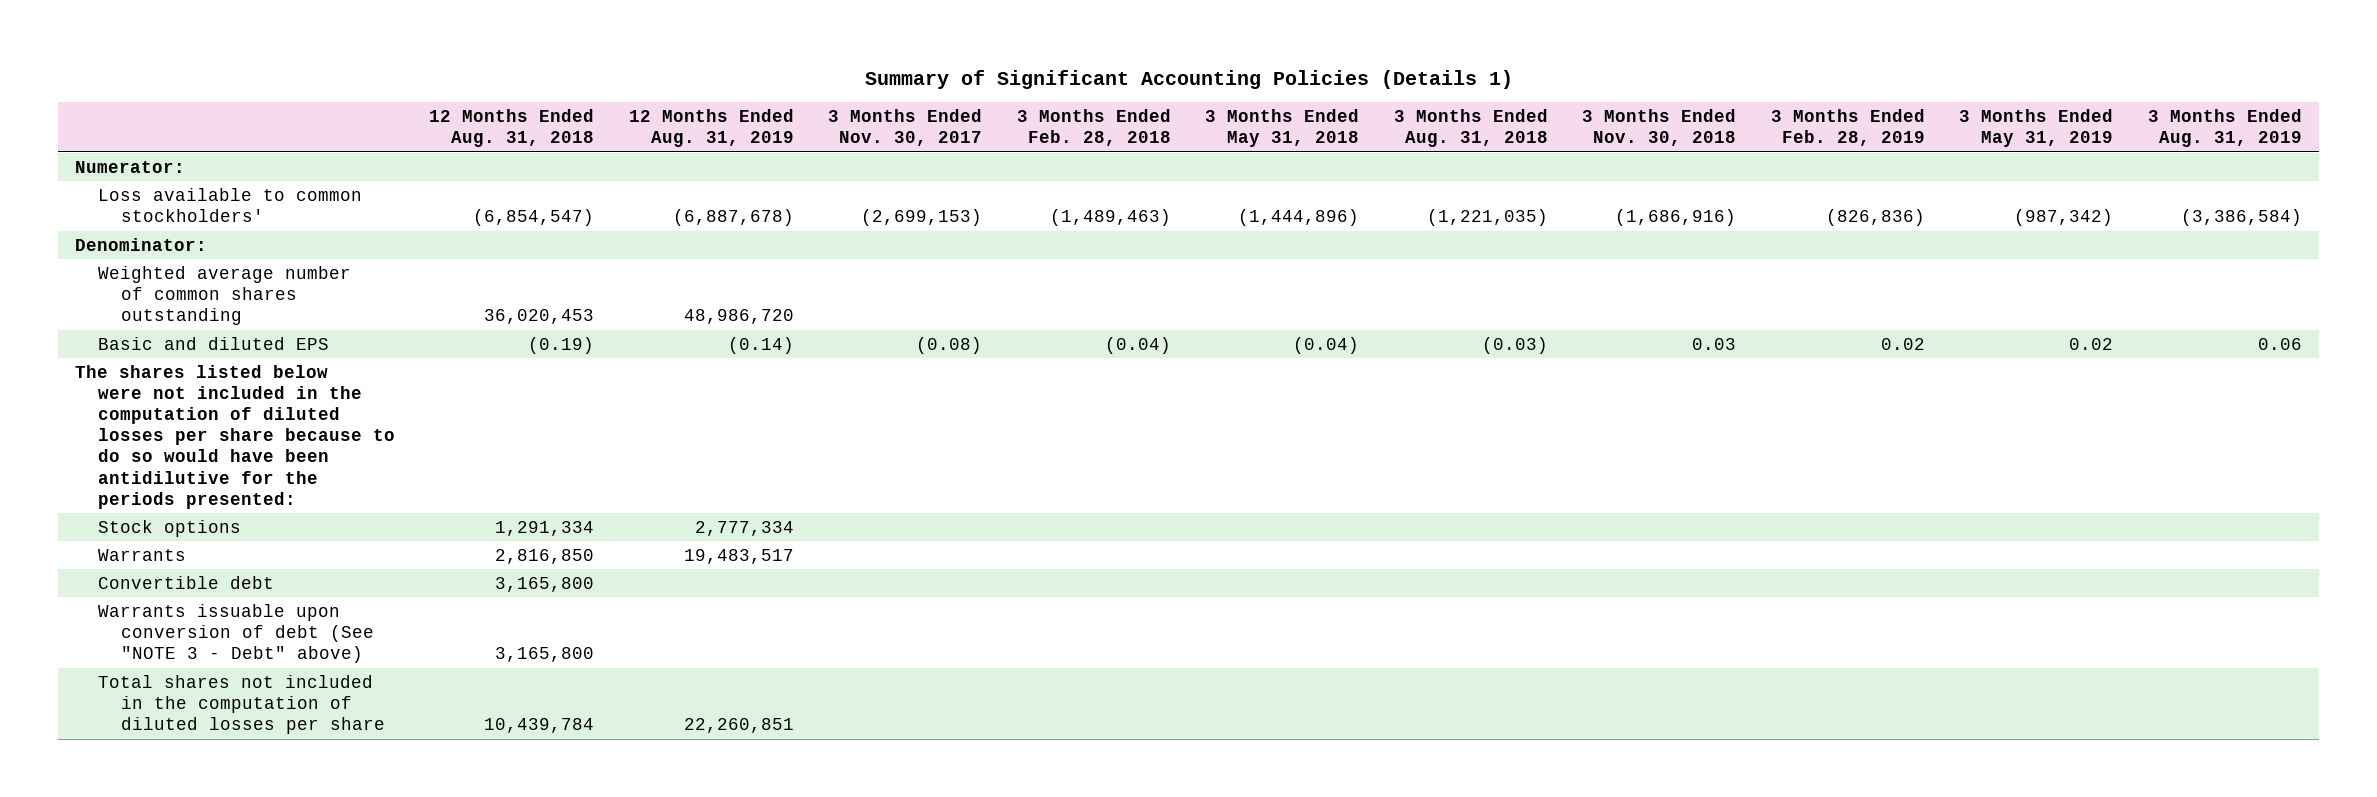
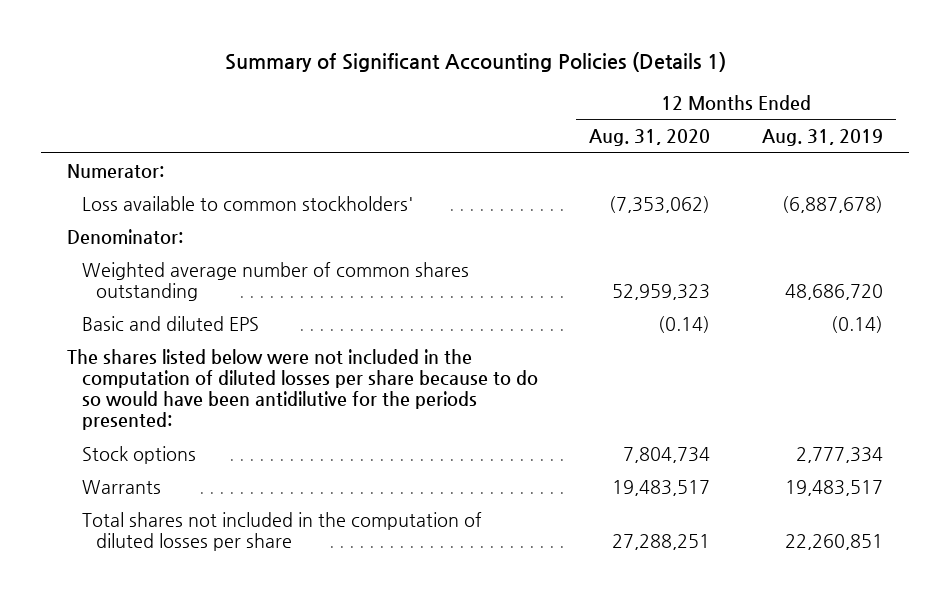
[429,109,595,148] 12 Months Ended Aug. 31, 2018 -> none
[828,109,983,147] 3 Months Ended Nov. 30, 2017 -> none
[1016,109,1171,147] 3 Months Ended Feb. 28, 2018 -> none
[1205,109,1360,148] 3 Months Ended May 31, 2018 -> none
[1393,109,1548,148] 3 Months Ended Aug. 31, 2018 -> none
[1582,109,1737,147] 3 Months Ended Nov. 30, 2018 -> none
[1770,109,1925,147] 3 Months Ended Feb. 28, 2019 -> none
[1959,109,2114,148] 3 Months Ended May 31, 2019 -> none
[2148,109,2303,148] 3 Months Ended Aug. 31, 2019 -> none
none -> [589,129,711,147] Aug. 31, 2020
[683,309,794,325] 48,986,720 -> [784,283,883,300] 48,686,720
[97,575,274,589] Convertible debt -> none
[97,603,374,664] Warrants issuable upon conversion of debt (See "NOTE 3 - Debt" above) -> none

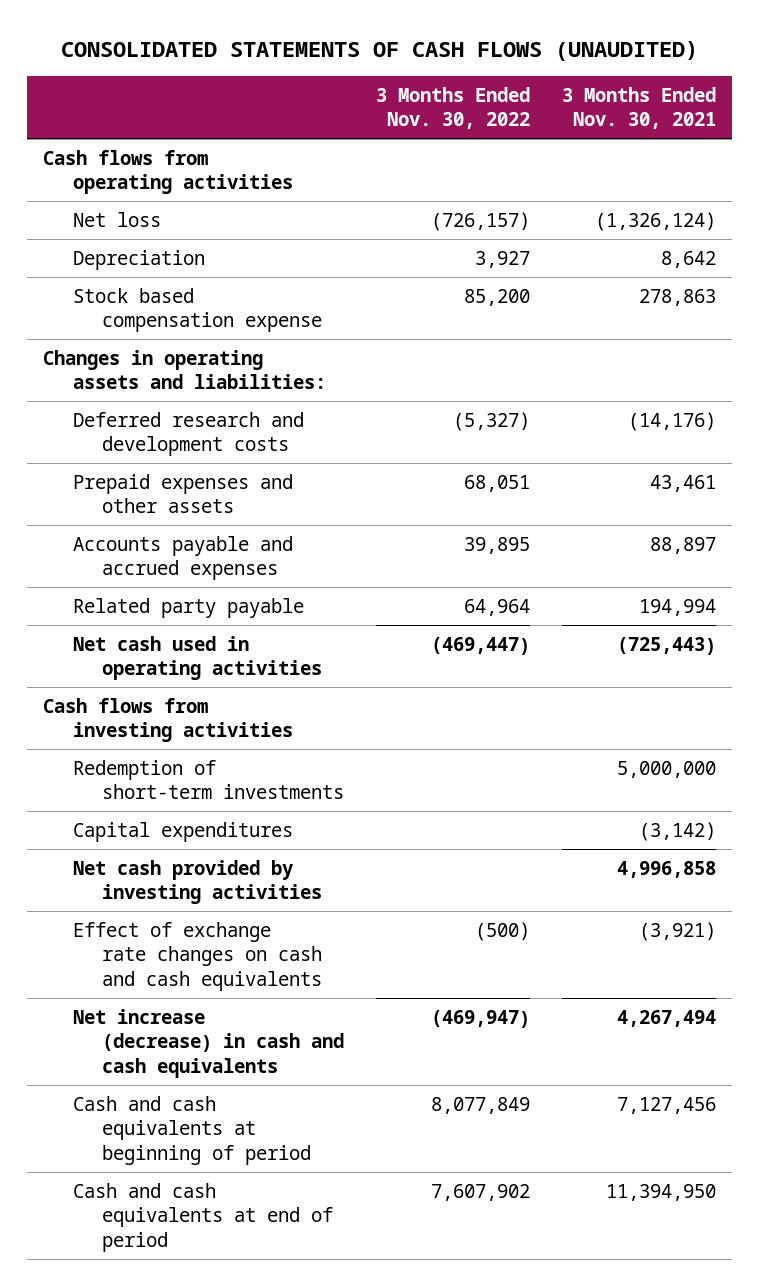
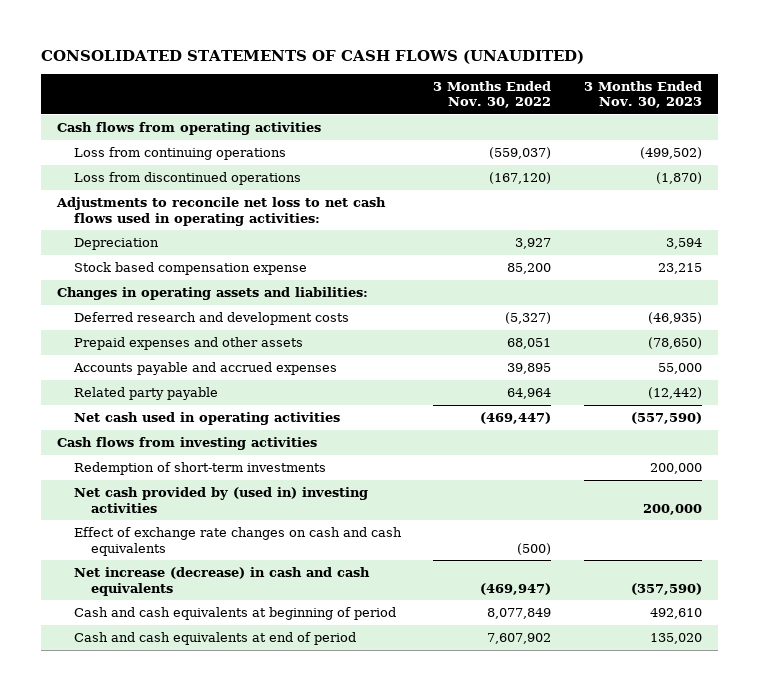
[562,86,717,129] 3 Months Ended Nov. 30, 2021 -> none
none -> [584,80,703,109] 3 Months Ended Nov. 30, 2023
[72,211,161,227] Net loss -> none
none -> [73,147,286,161] Loss from continuing operations
none -> [73,172,301,186] Loss from discontinued operations
none -> [55,197,386,226] Adjustments to reconcile net loss to net cash flows used in operating activities:
[72,821,293,842] Capital expenditures -> none
[72,859,323,905] Net cash provided by investing activities -> [73,487,368,513] Net cash provided by (used in) investing activities

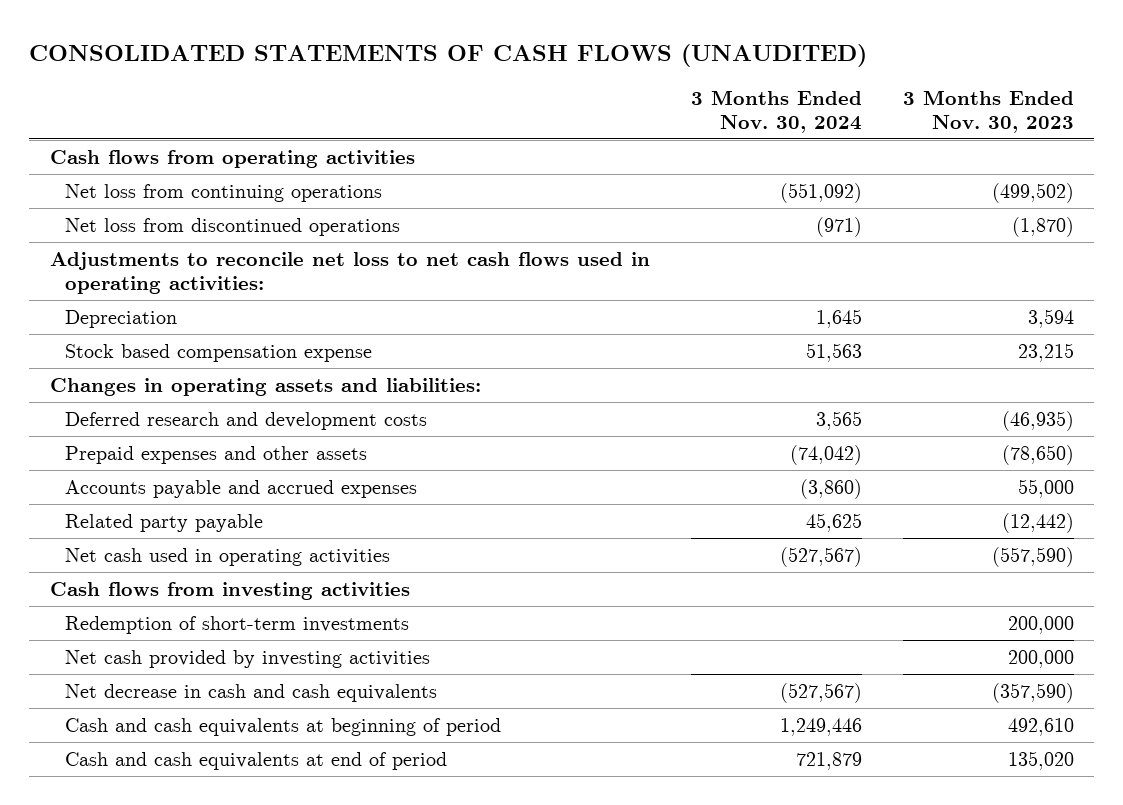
[433,80,552,109] 3 Months Ended Nov. 30, 2022 -> none
none -> [690,89,862,133] 3 Months Ended Nov. 30, 2024
[73,147,286,161] Loss from continuing operations -> [65,183,383,202] Net loss from continuing operations
[73,172,301,186] Loss from discontinued operations -> [65,217,401,236] Net loss from discontinued operations
[73,527,402,556] Effect of exchange rate changes on cash and cash equivalents -> none
[73,487,368,513] Net cash provided by (used in) investing activities -> [65,649,431,668] Net cash provided by investing activities
[73,567,370,596] Net increase (decrease) in cash and cash equivalents -> [65,683,438,702] Net decrease in cash and cash equivalents

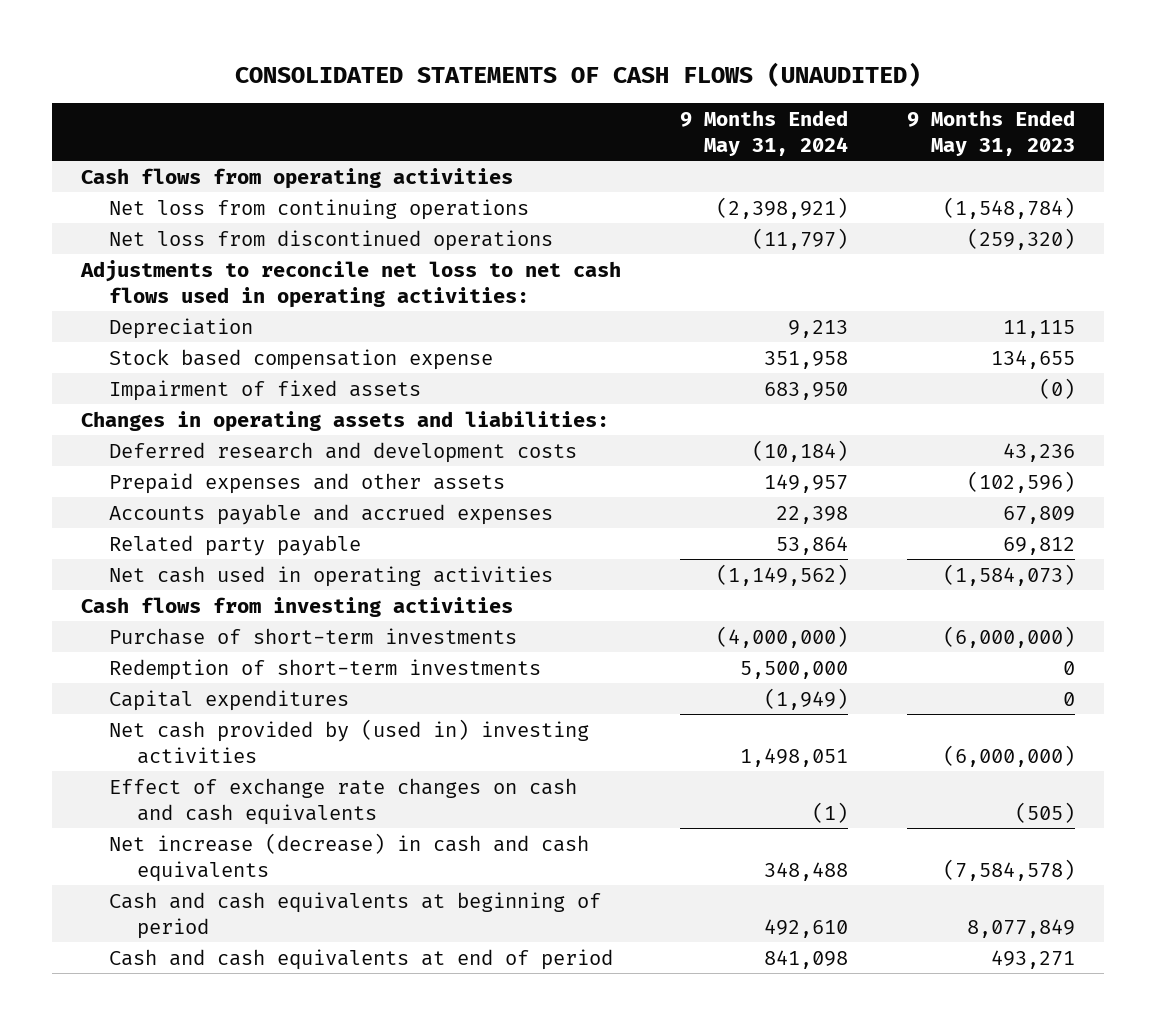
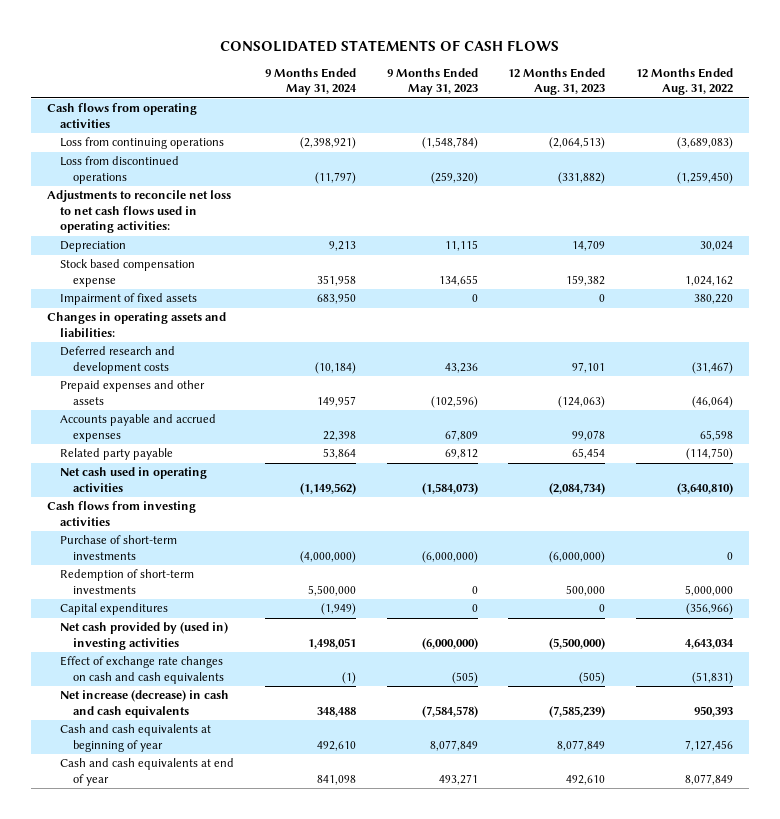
[235,62,922,88] CONSOLIDATED STATEMENTS OF CASH FLOWS (UNAUDITED) -> [219,39,559,52] CONSOLIDATED STATEMENTS OF CASH FLOWS
none -> [508,67,606,96] 12 Months Ended Aug. 31, 2023
none -> [636,67,734,96] 12 Months Ended Aug. 31, 2022
[109,198,530,220] Net loss from continuing operations -> [59,137,224,150] Loss from continuing operations
[109,229,554,251] Net loss from discontinued operations -> [59,156,179,184] Loss from discontinued operations
[1038,377,1075,399] (0) -> [471,294,478,303] 0
[109,891,602,939] Cash and cash equivalents at beginning of period -> [59,724,211,752] Cash and cash equivalents at beginning of year
[109,948,614,970] Cash and cash equivalents at end of period -> [59,758,234,786] Cash and cash equivalents at end of year

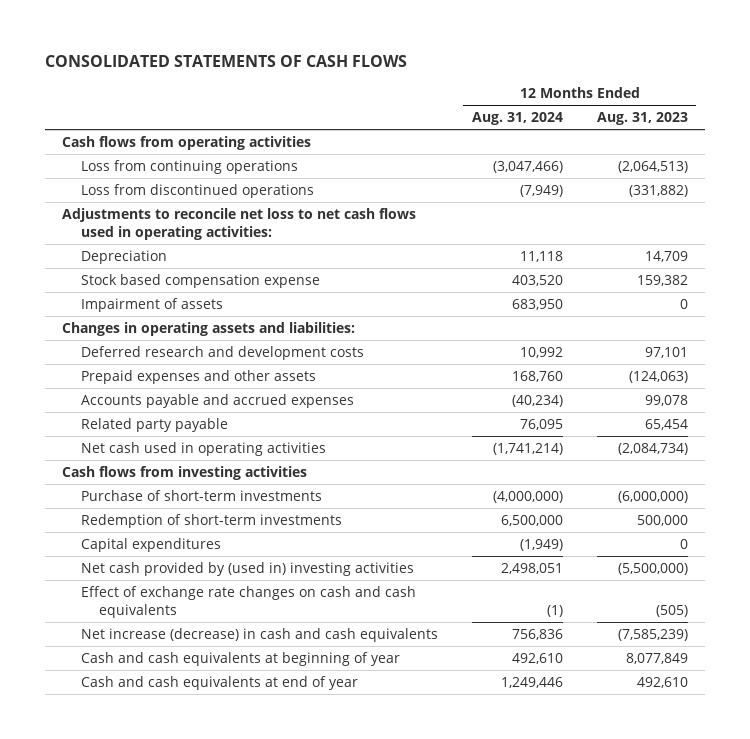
[264,67,357,96] 9 Months Ended May 31, 2024 -> none
[386,67,478,96] 9 Months Ended May 31, 2023 -> none
[636,67,734,96] 12 Months Ended Aug. 31, 2022 -> none
none -> [471,112,563,126] Aug. 31, 2024
[59,293,197,306] Impairment of fixed assets -> [80,297,223,312] Impairment of assets

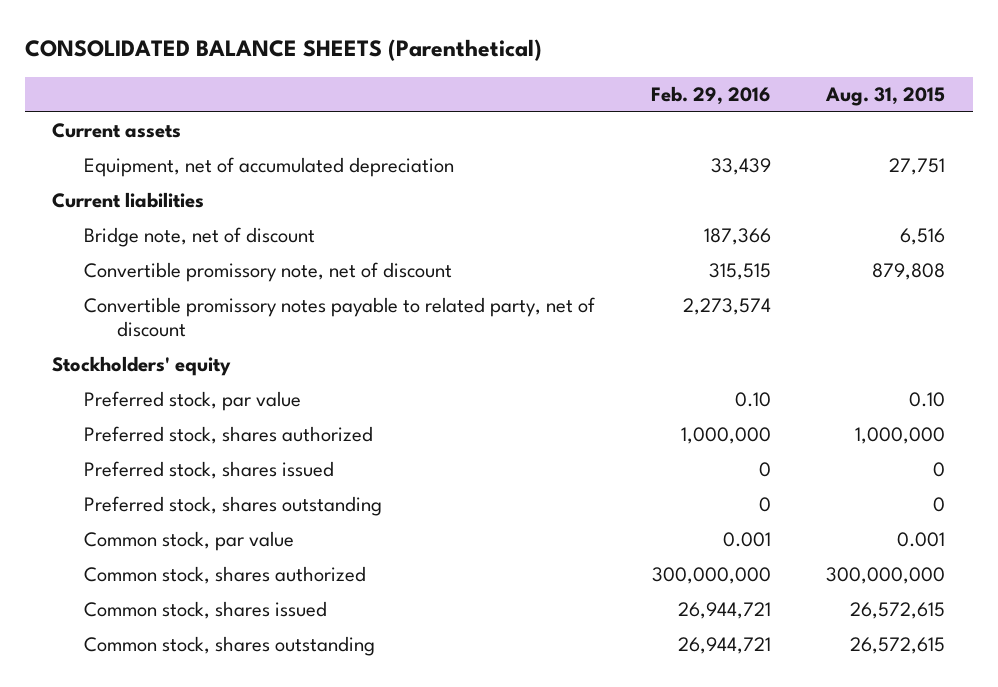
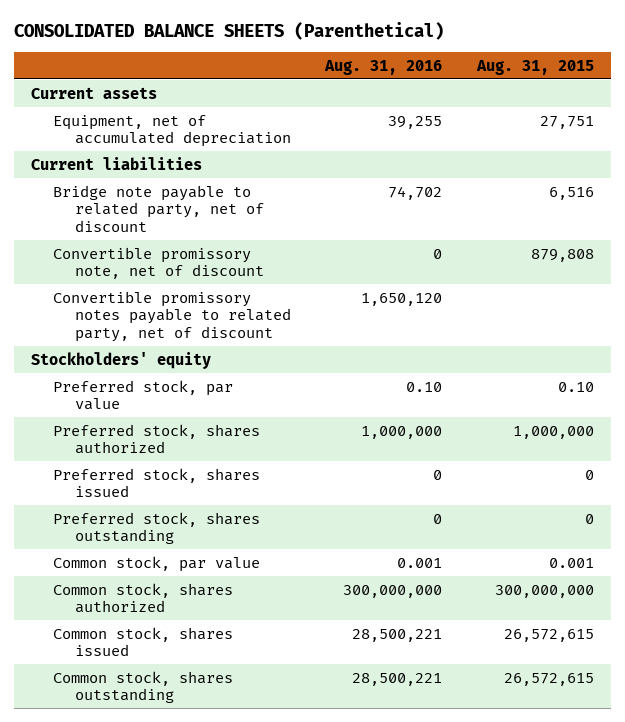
[650,86,771,106] Feb. 29, 2016 -> none
none -> [324,59,443,75] Aug. 31, 2016
[84,227,316,248] Bridge note, net of discount -> [53,184,264,232] Bridge note payable to related party, net of discount

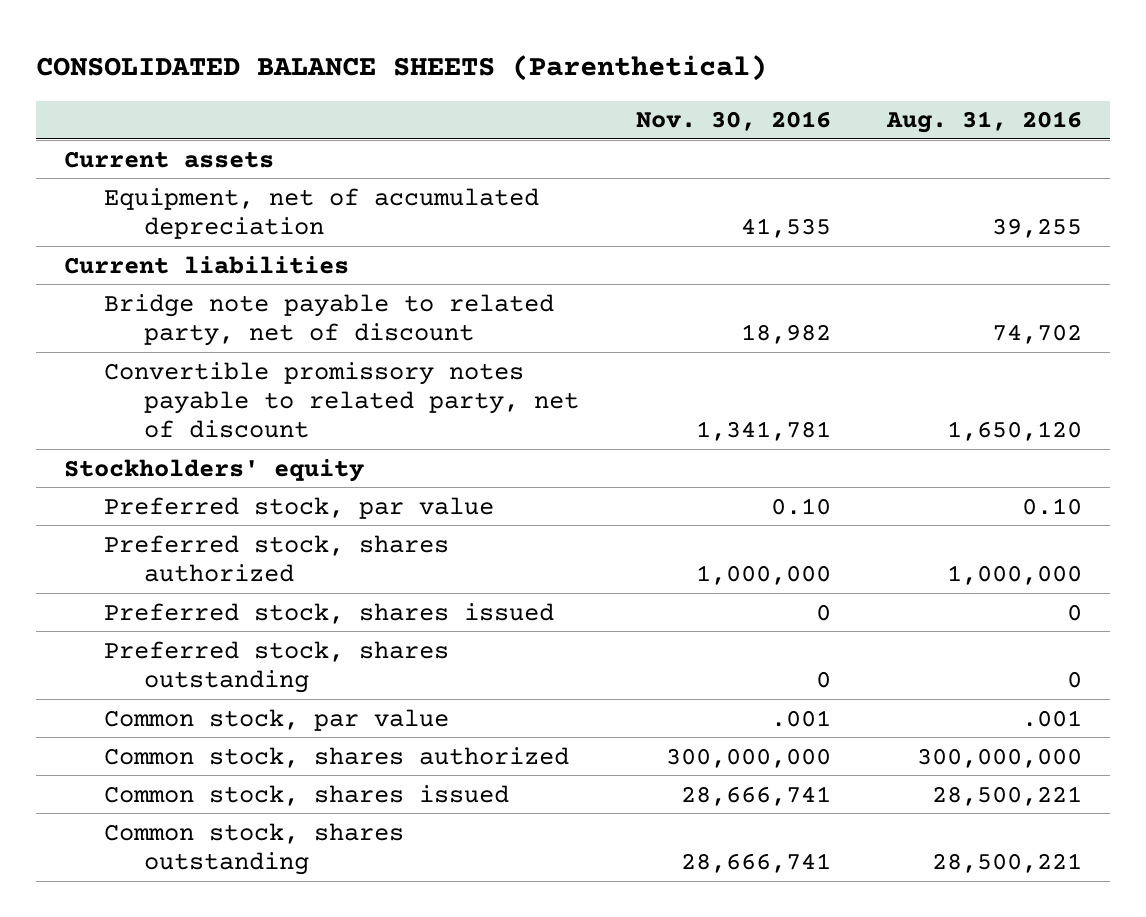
[475,59,594,75] Aug. 31, 2015 -> none
none -> [635,111,831,132] Nov. 30, 2016
[53,246,264,280] Convertible promissory note, net of discount -> none
[397,557,443,568] 0.001 -> [1021,709,1082,727] .001

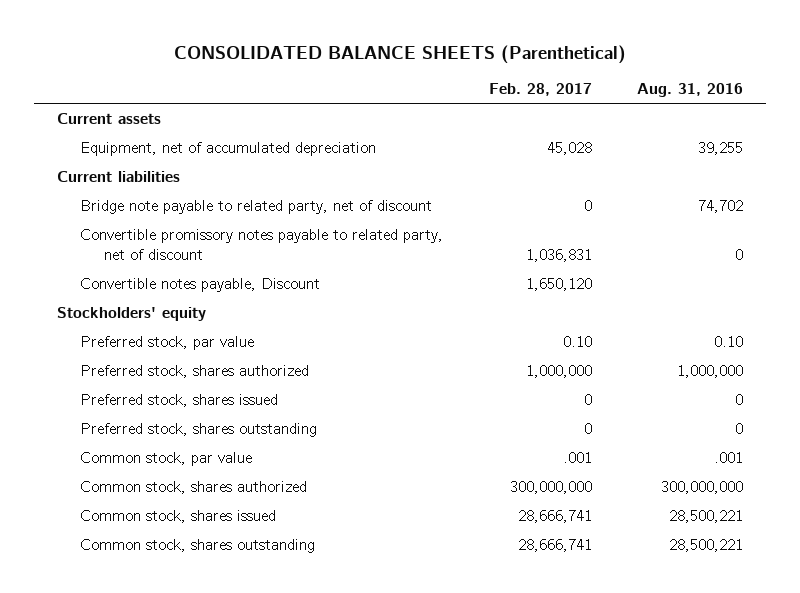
[635,111,831,132] Nov. 30, 2016 -> none
none -> [488,83,592,97] Feb. 28, 2017
[946,420,1082,441] 1,650,120 -> [735,249,744,261] 0
none -> [80,277,321,292] Convertible notes payable, Discount

